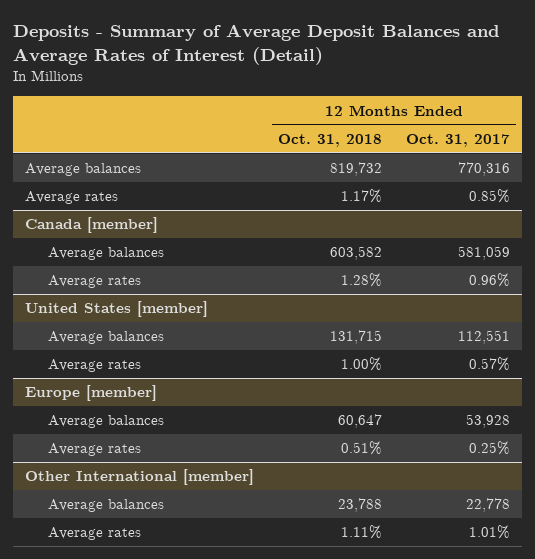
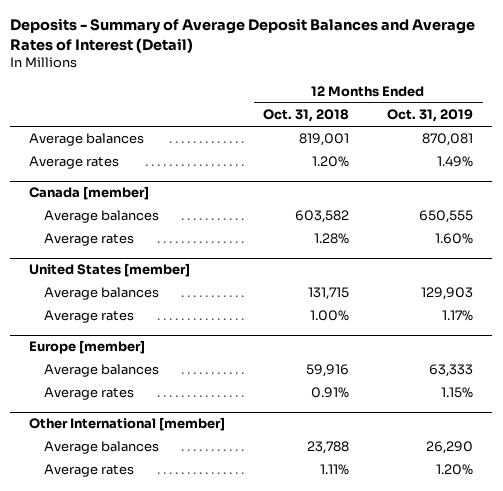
[405,133,510,147] Oct. 31, 2017 -> none
none -> [387,109,474,123] Oct. 31, 2019
[330,162,383,177] 819,732 -> [299,133,350,147] 819,001
[341,189,383,204] 1.17% -> [312,156,350,168] 1.20%
[338,414,383,429] 60,647 -> [306,364,350,378] 59,916
[341,441,383,456] 0.51% -> [311,387,350,399] 0.91%

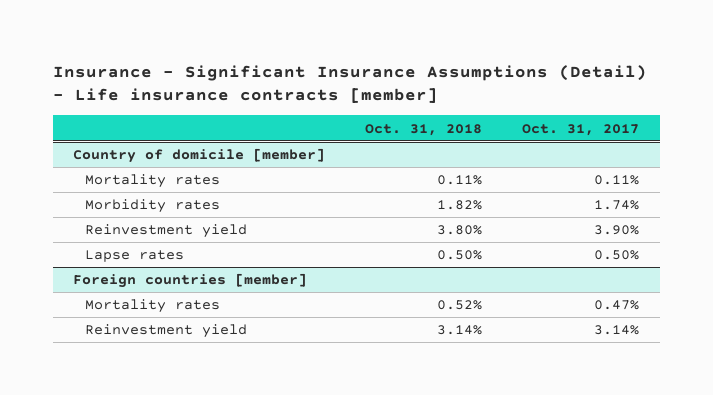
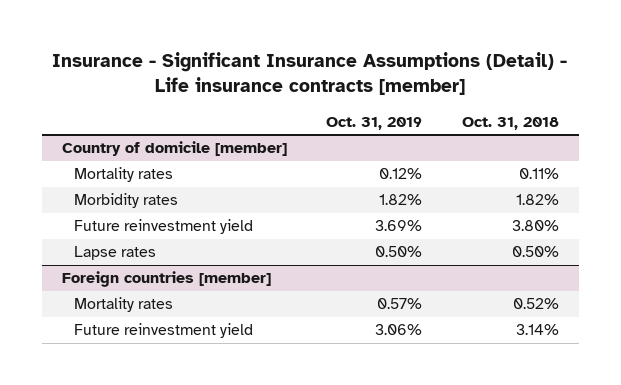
[522,123,640,136] Oct. 31, 2017 -> none
none -> [326,116,423,130] Oct. 31, 2019
[85,224,248,239] Reinvestment yield -> [74,219,254,235] Future reinvestment yield
[85,324,248,339] Reinvestment yield -> [74,323,254,339] Future reinvestment yield

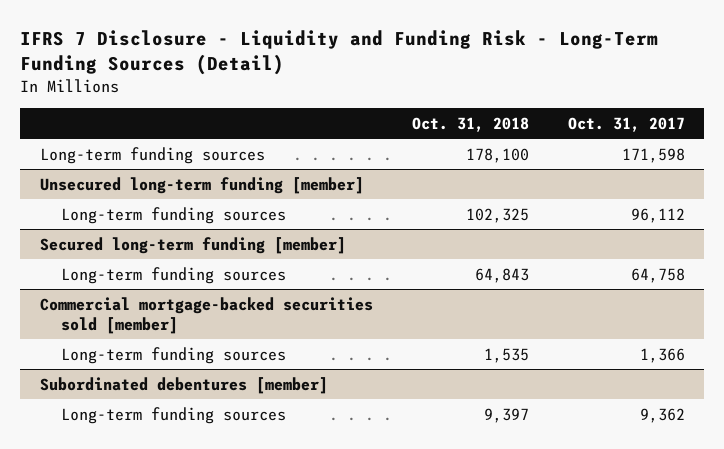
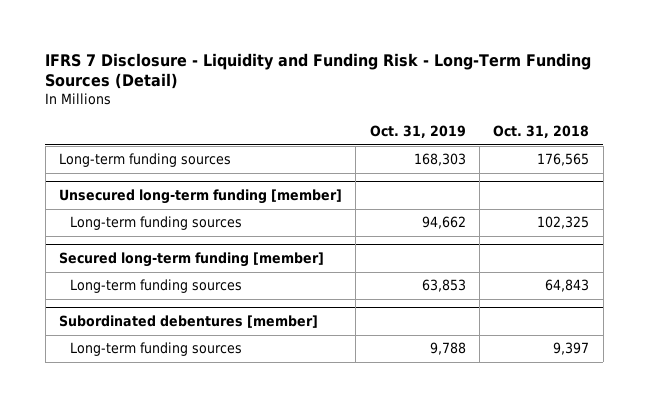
[567,116,685,132] Oct. 31, 2017 -> none
none -> [369,124,466,138] Oct. 31, 2019
[465,147,529,163] 178,100 -> [537,153,590,167] 176,565
[39,296,373,334] Commercial mortgage-backed securities sold [member] -> none
[61,346,287,364] Long-term funding sources -> none

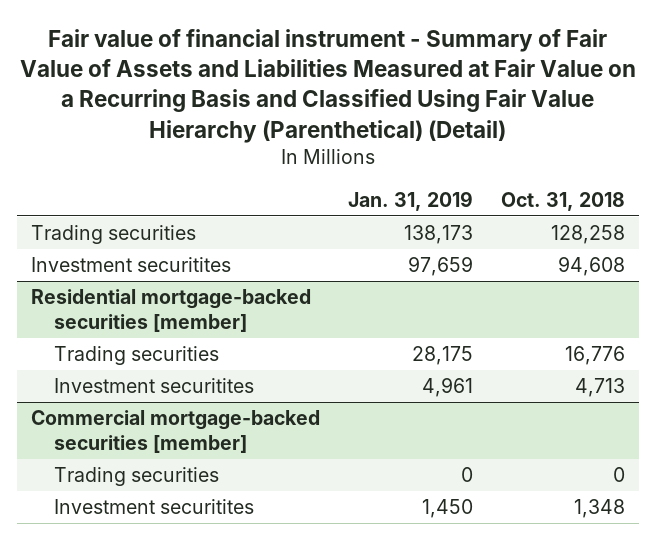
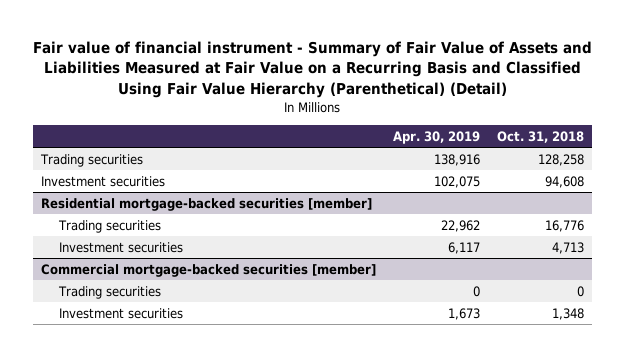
[347,190,473,211] Jan. 31, 2019 -> none
none -> [392,130,480,144] Apr. 30, 2019
[30,257,231,273] Investment securitites -> [40,175,165,187] Investment securities
[53,378,254,394] Investment securitites -> [59,241,184,253] Investment securities
[53,499,254,515] Investment securitites -> [59,307,184,319] Investment securities

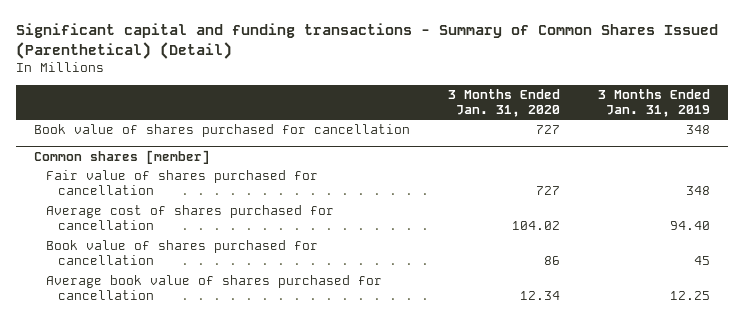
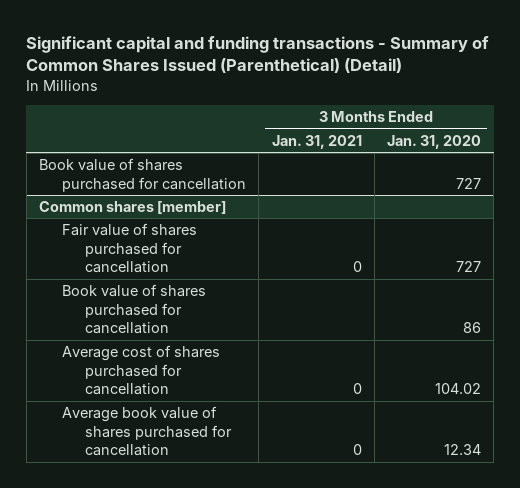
[597,88,710,117] 3 Months Ended Jan. 31, 2019 -> none
none -> [271,134,362,149] Jan. 31, 2021
[46,205,335,231] Average cost of shares purchased for cancellation -> [61,344,220,396] Average cost of shares purchased for cancellation

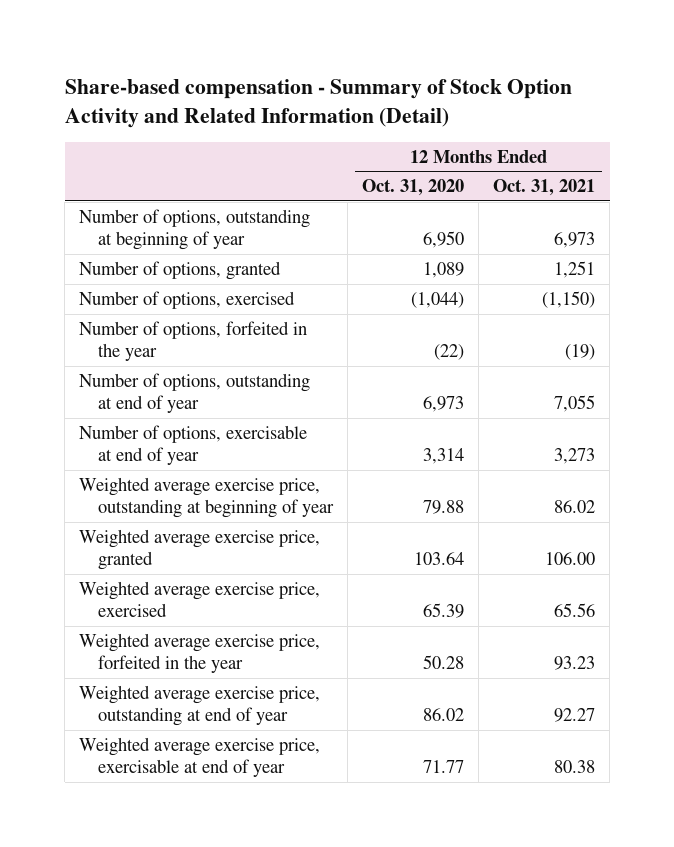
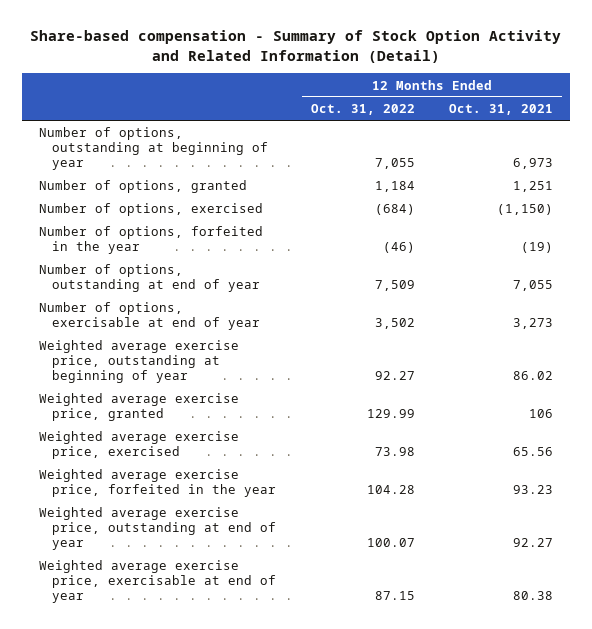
[362,179,465,197] Oct. 31, 2020 -> none
none -> [310,103,415,115] Oct. 31, 2022
[545,552,596,566] 106.00 -> [529,408,554,418] 106

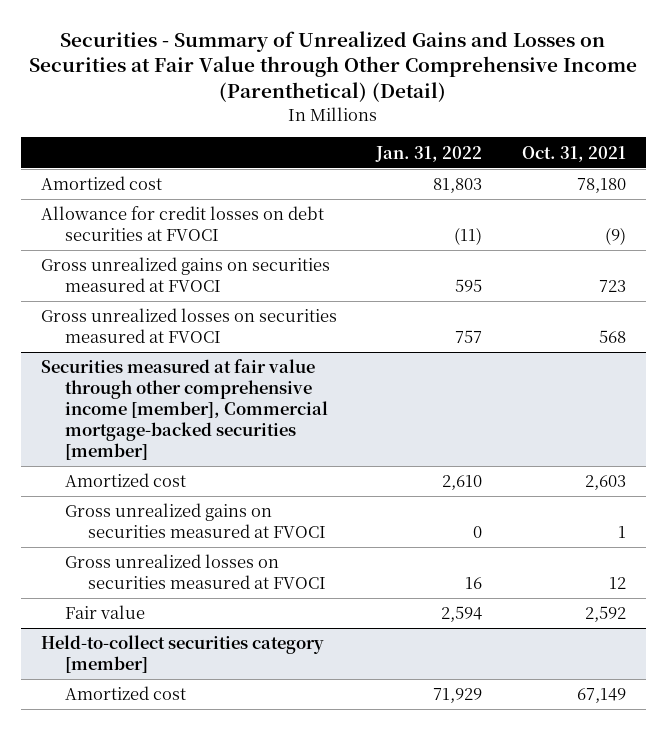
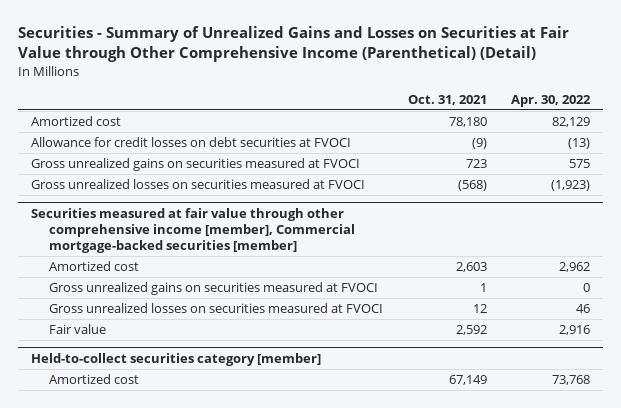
[375,145,483,162] Jan. 31, 2022 -> none
none -> [511,95,592,108] Apr. 30, 2022
[599,330,627,344] 568 -> [457,180,487,192] (568)

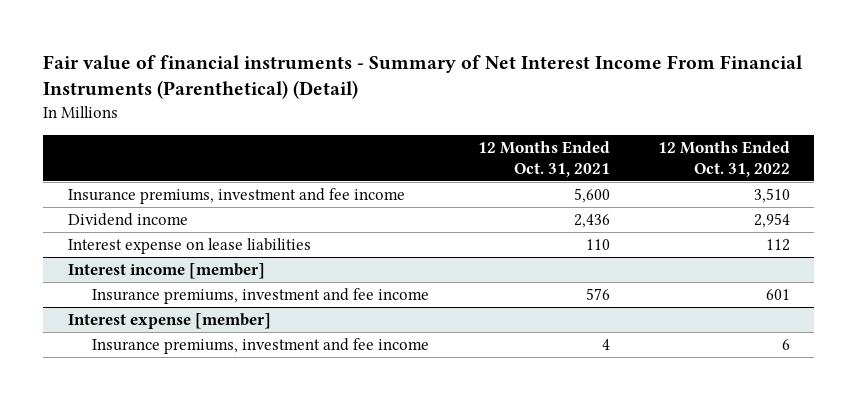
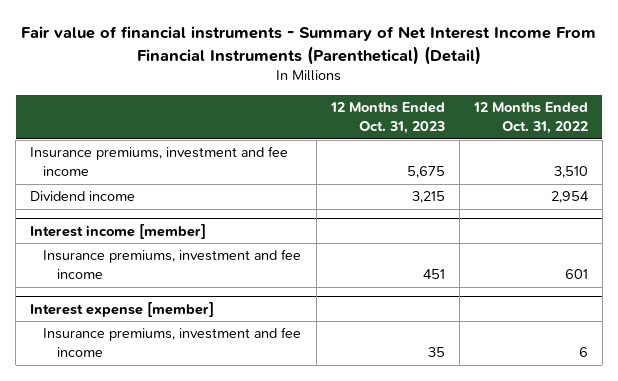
[477,140,610,177] 12 Months Ended Oct. 31, 2021 -> none
none -> [329,102,445,134] 12 Months Ended Oct. 31, 2023
[67,237,311,254] Interest expense on lease liabilities -> none

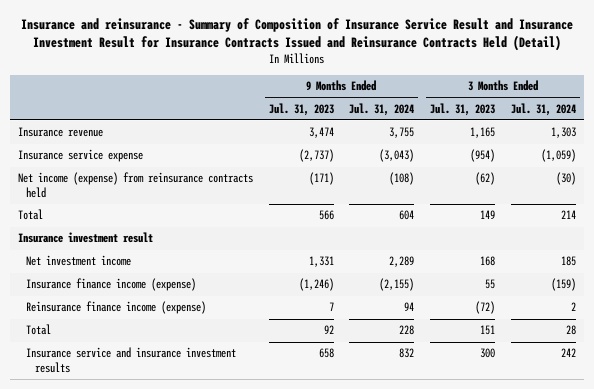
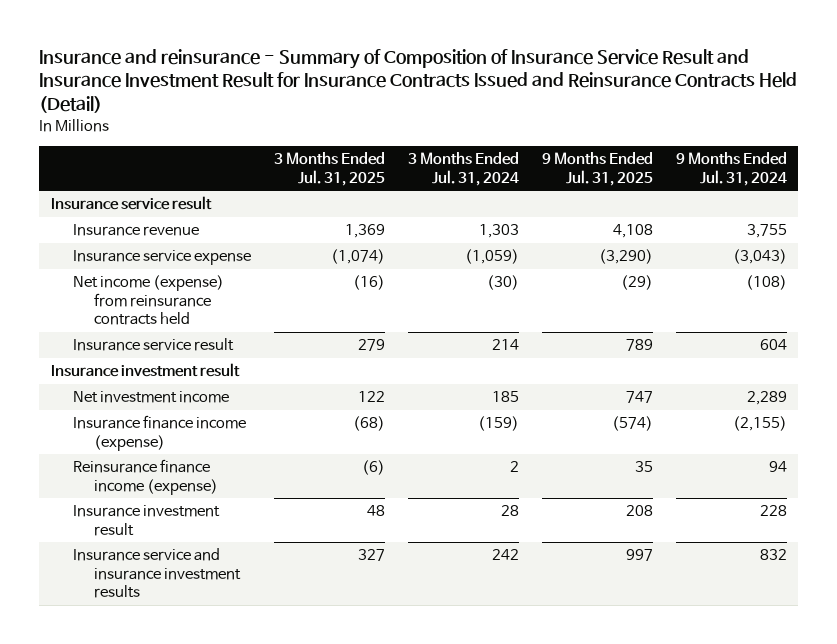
[268,102,334,116] Jul. 31, 2023 -> none
[430,102,496,116] Jul. 31, 2023 -> none
none -> [273,152,385,186] 3 Months Ended Jul. 31, 2025
none -> [541,152,653,186] 9 Months Ended Jul. 31, 2025
none -> [50,196,212,211] Insurance service result
[17,209,43,221] Total -> [72,338,234,352] Insurance service result
[26,324,52,336] Total -> [72,505,220,536] Insurance investment result

